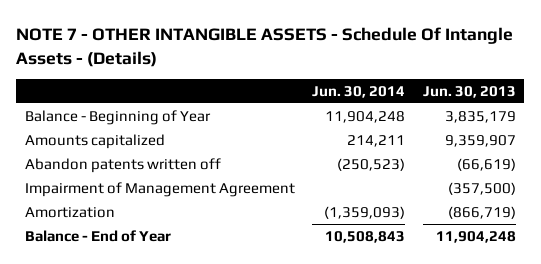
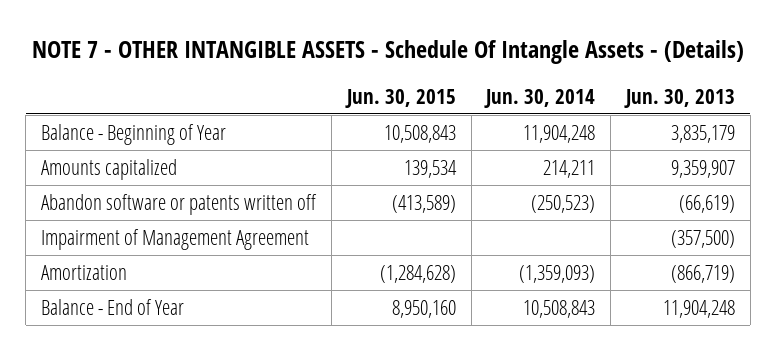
none -> [344,88,456,108] Jun. 30, 2015
[25,157,222,173] Abandon patents written off -> [41,193,318,215] Abandon software or patents written off

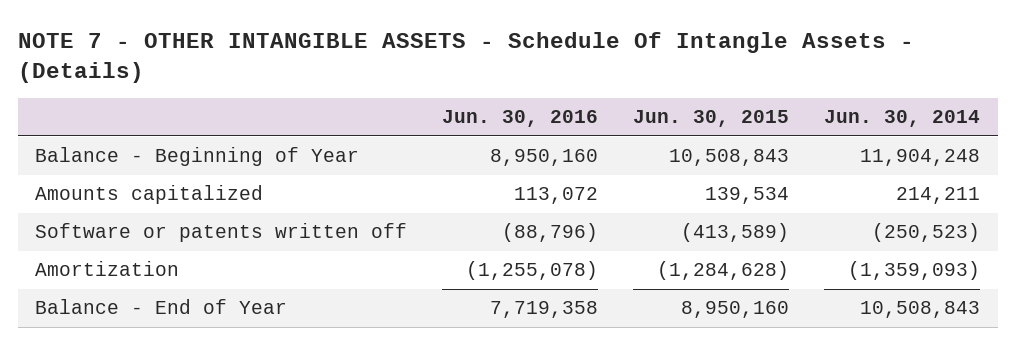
[623,88,735,108] Jun. 30, 2013 -> none
none -> [442,110,599,128] Jun. 30, 2016
[41,228,310,250] Impairment of Management Agreement -> none
[41,193,318,215] Abandon software or patents written off -> [35,223,408,243] Software or patents written off

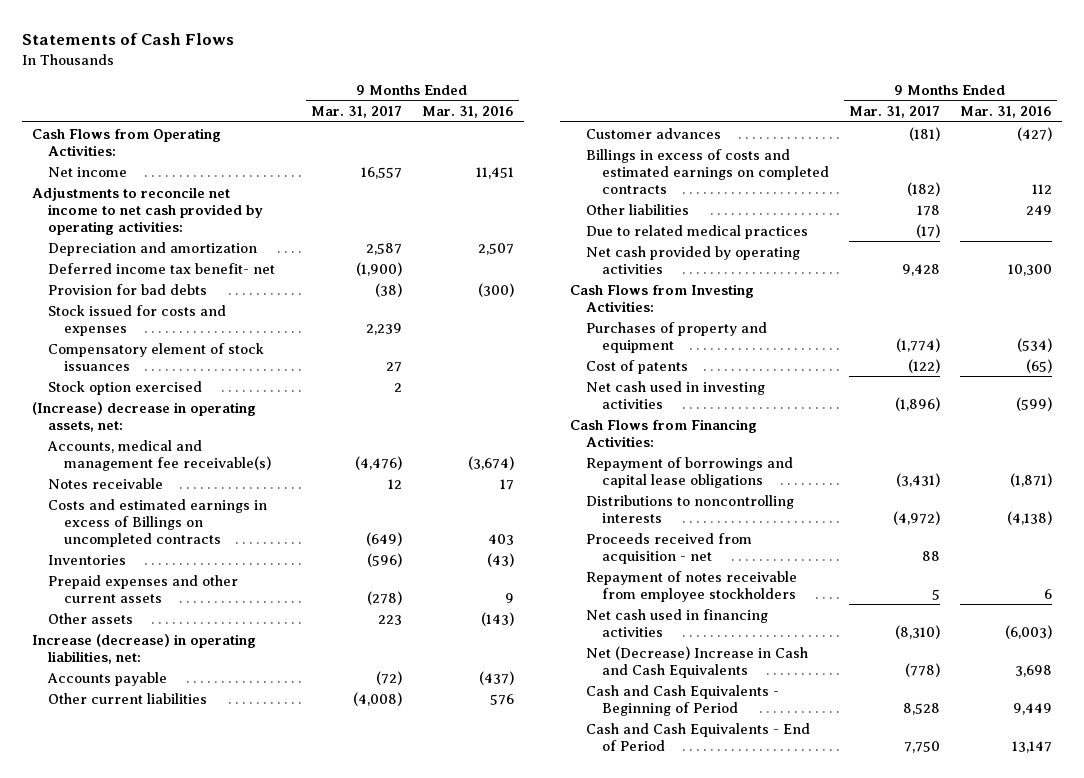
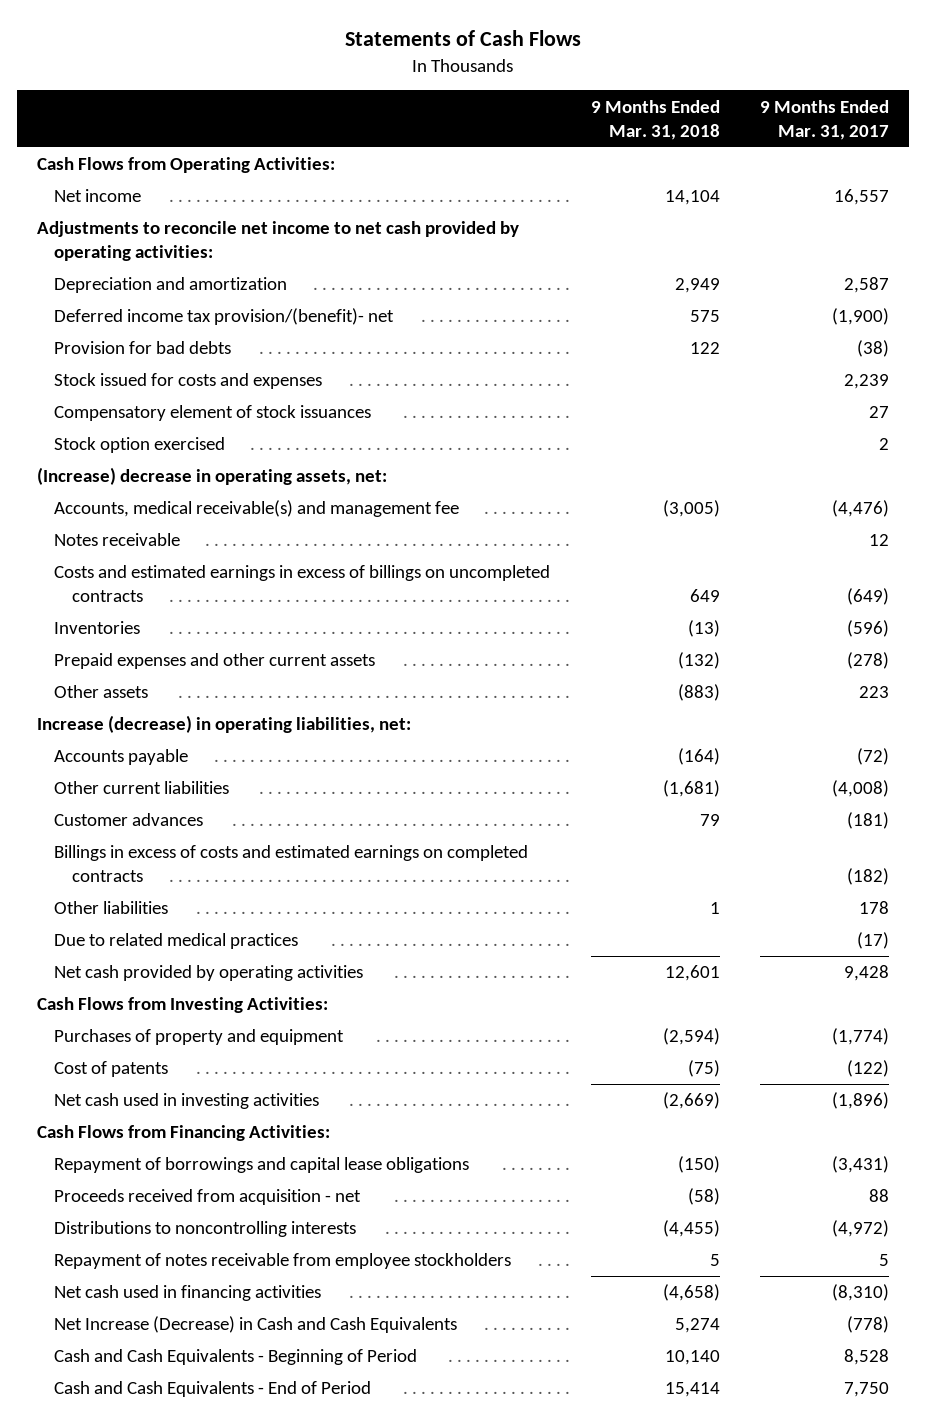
[421,106,514,119] Mar. 31, 2016 -> none
none -> [590,99,720,140] 9 Months Ended Mar. 31, 2018
[47,262,275,274] Deferred income tax benefit- net -> [54,308,395,326] Deferred income tax provision/(benefit)- net
[46,439,271,471] Accounts, medical and management fee receivable(s) -> [54,500,460,518] Accounts, medical receivable(s) and management fee
[47,498,267,547] Costs and estimated earnings in excess of Billings on uncompleted contracts -> [54,565,551,603] Costs and estimated earnings in excess of billings on uncompleted contracts
[586,494,795,523] Distributions to noncontrolling interests -> [54,1221,357,1238] Distributions to noncontrolling interests
[586,645,809,678] Net (Decrease) Increase in Cash and Cash Equivalents -> [54,1316,458,1334] Net Increase (Decrease) in Cash and Cash Equivalents

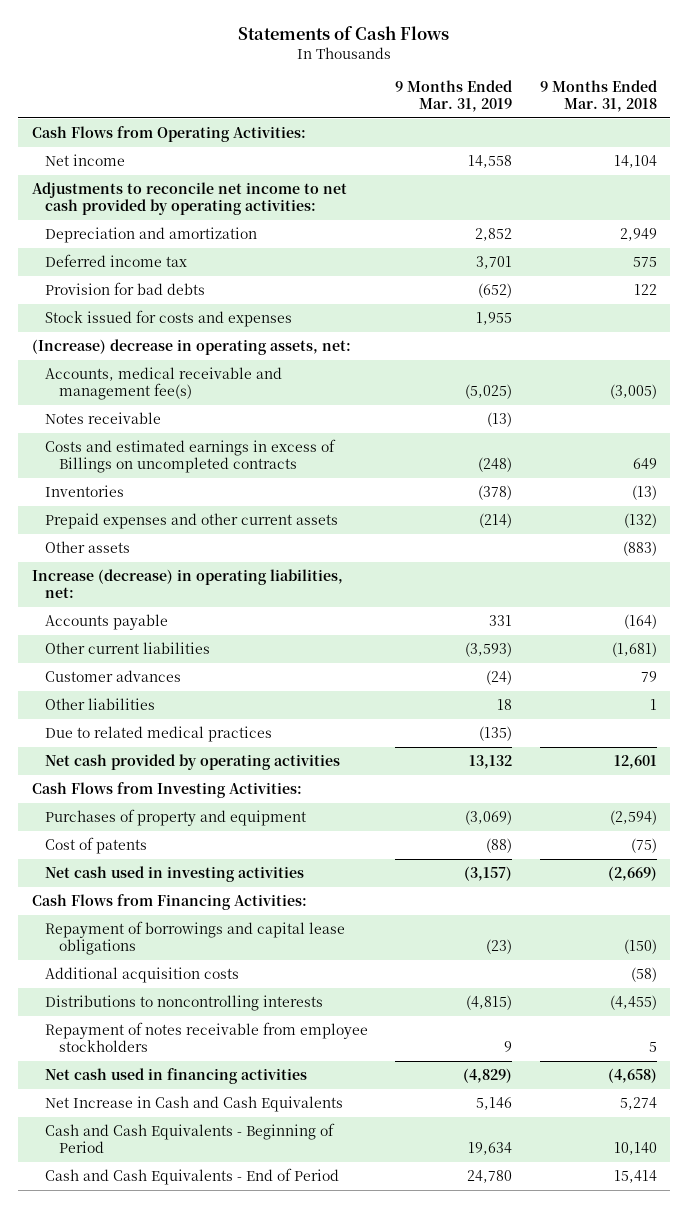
[759,99,889,140] 9 Months Ended Mar. 31, 2017 -> none
none -> [395,80,513,113] 9 Months Ended Mar. 31, 2019
[54,308,395,326] Deferred income tax provision/(benefit)- net -> [45,253,188,267] Deferred income tax
[54,405,372,422] Compensatory element of stock issuances -> none
[54,437,226,454] Stock option exercised -> none
[54,500,460,518] Accounts, medical receivable(s) and management fee -> [45,366,283,400] Accounts, medical receivable and management fee(s)
[54,565,551,603] Costs and estimated earnings in excess of billings on uncompleted contracts -> [45,438,337,473] Costs and estimated earnings in excess of Billings on uncompleted contracts
[54,845,529,883] Billings in excess of costs and estimated earnings on completed contracts -> none
[54,1189,362,1206] Proceeds received from acquisition - net -> [45,966,240,983] Additional acquisition costs
[54,1316,458,1334] Net Increase (Decrease) in Cash and Cash Equivalents -> [45,1095,344,1112] Net Increase in Cash and Cash Equivalents

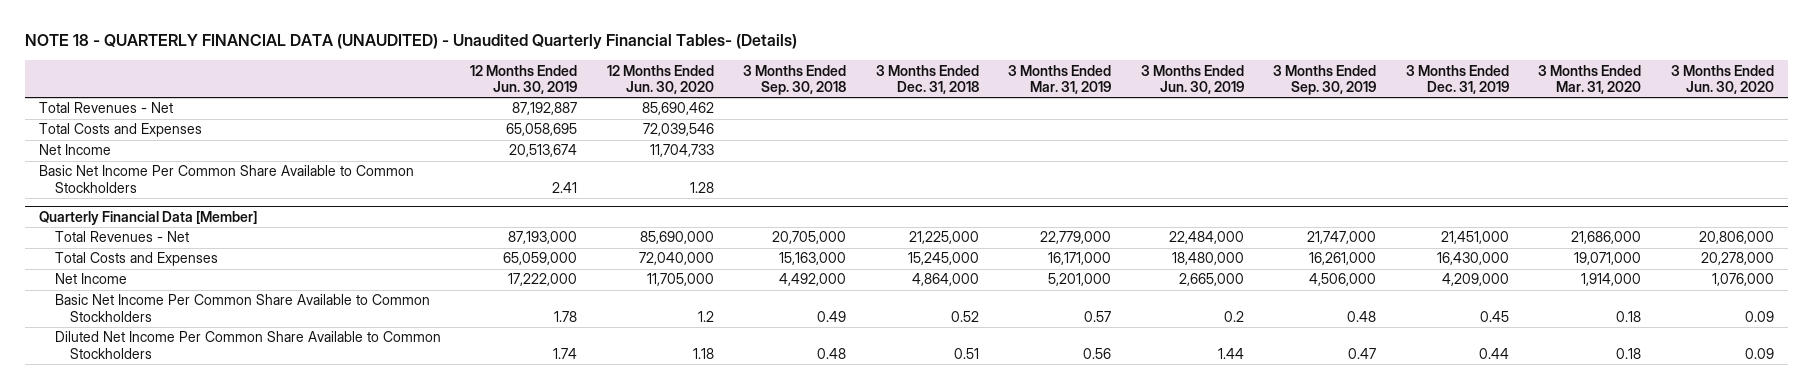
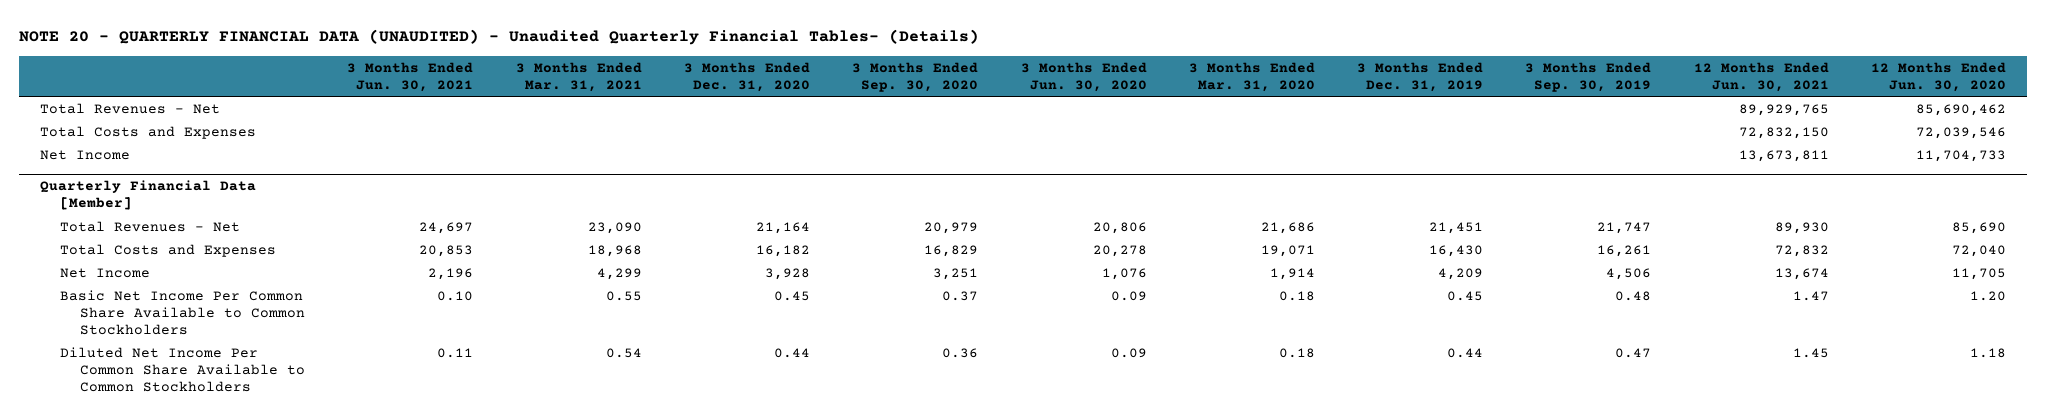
[24,34,797,50] NOTE 18 - QUARTERLY FINANCIAL DATA (UNAUDITED) - Unaudited Quarterly Financial Tables- (Details) -> [18,29,979,46] NOTE 20 - QUARTERLY FINANCIAL DATA (UNAUDITED) - Unaudited Quarterly Financial Tables- (Details)
[470,64,578,94] 12 Months Ended Jun. 30, 2019 -> none
[743,64,847,95] 3 Months Ended Sep. 30, 2018 -> none
[875,64,979,94] 3 Months Ended Dec. 31, 2018 -> none
[1008,64,1112,94] 3 Months Ended Mar. 31, 2019 -> none
[1140,64,1244,94] 3 Months Ended Jun. 30, 2019 -> none
none -> [347,61,474,92] 3 Months Ended Jun. 30, 2021
none -> [515,61,642,92] 3 Months Ended Mar. 31, 2021
none -> [683,61,810,92] 3 Months Ended Dec. 31, 2020
none -> [852,61,979,92] 3 Months Ended Sep. 30, 2020
none -> [1693,61,1829,92] 12 Months Ended Jun. 30, 2021
[39,165,415,193] Basic Net Income Per Common Share Available to Common Stockholders -> none
[639,231,714,245] 85,690,000 -> [1951,221,2006,234] 85,690
[1307,231,1377,245] 21,747,000 -> [1597,221,1652,234] 21,747
[1440,231,1509,245] 21,451,000 -> [1429,221,1484,234] 21,451
[1571,231,1642,245] 21,686,000 -> [1260,221,1315,234] 21,686
[1698,231,1774,245] 20,806,000 -> [1092,221,1147,234] 20,806
[638,252,714,266] 72,040,000 -> [1951,244,2006,257] 72,040
[1309,252,1377,266] 16,261,000 -> [1597,244,1652,257] 16,261
[1436,252,1509,266] 16,430,000 -> [1429,244,1484,257] 16,430
[1574,252,1642,266] 19,071,000 -> [1260,244,1315,257] 19,071
[1700,252,1774,266] 20,278,000 -> [1092,244,1147,257] 20,278
[646,273,714,287] 11,705,000 -> [1951,267,2006,280] 11,705
[1309,273,1377,287] 4,506,000 -> [1606,267,1652,280] 4,506
[1441,273,1509,287] 4,209,000 -> [1438,267,1484,280] 4,209
[1581,273,1642,287] 1,914,000 -> [1269,267,1315,280] 1,914
[1711,273,1774,287] 1,076,000 -> [1101,267,1147,280] 1,076
[697,310,714,322] 1.2 -> [1969,290,2006,301] 1.20

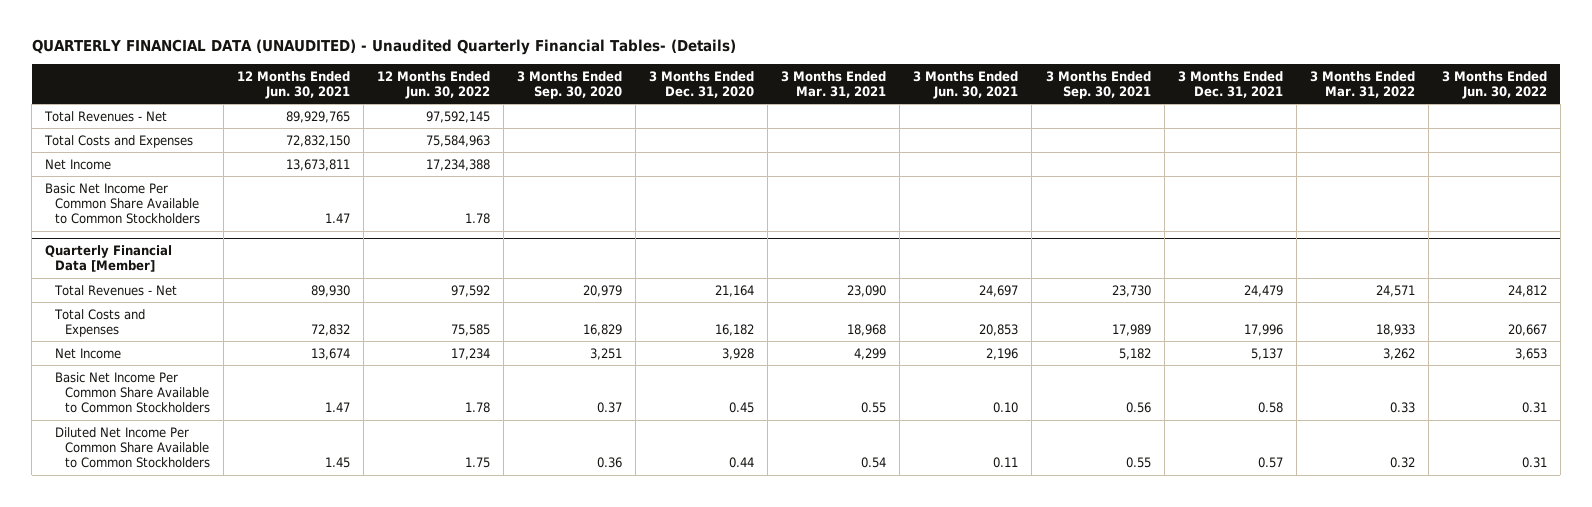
[18,29,979,46] NOTE 20 - QUARTERLY FINANCIAL DATA (UNAUDITED) - Unaudited Quarterly Financial Tables- (Details) -> [31,39,736,56] QUARTERLY FINANCIAL DATA (UNAUDITED) - Unaudited Quarterly Financial Tables- (Details)
[1020,61,1147,92] 3 Months Ended Jun. 30, 2020 -> none
[1188,61,1315,92] 3 Months Ended Mar. 31, 2020 -> none
[1357,61,1484,92] 3 Months Ended Dec. 31, 2019 -> none
[1525,61,1652,92] 3 Months Ended Sep. 30, 2019 -> none
[1870,61,2006,92] 12 Months Ended Jun. 30, 2020 -> none
none -> [377,70,491,99] 12 Months Ended Jun. 30, 2022
none -> [1045,70,1151,99] 3 Months Ended Sep. 30, 2021
none -> [1177,70,1283,98] 3 Months Ended Dec. 31, 2021
none -> [1309,70,1415,98] 3 Months Ended Mar. 31, 2022
none -> [1441,70,1547,99] 3 Months Ended Jun. 30, 2022
none -> [45,182,201,225] Basic Net Income Per Common Share Available to Common Stockholders

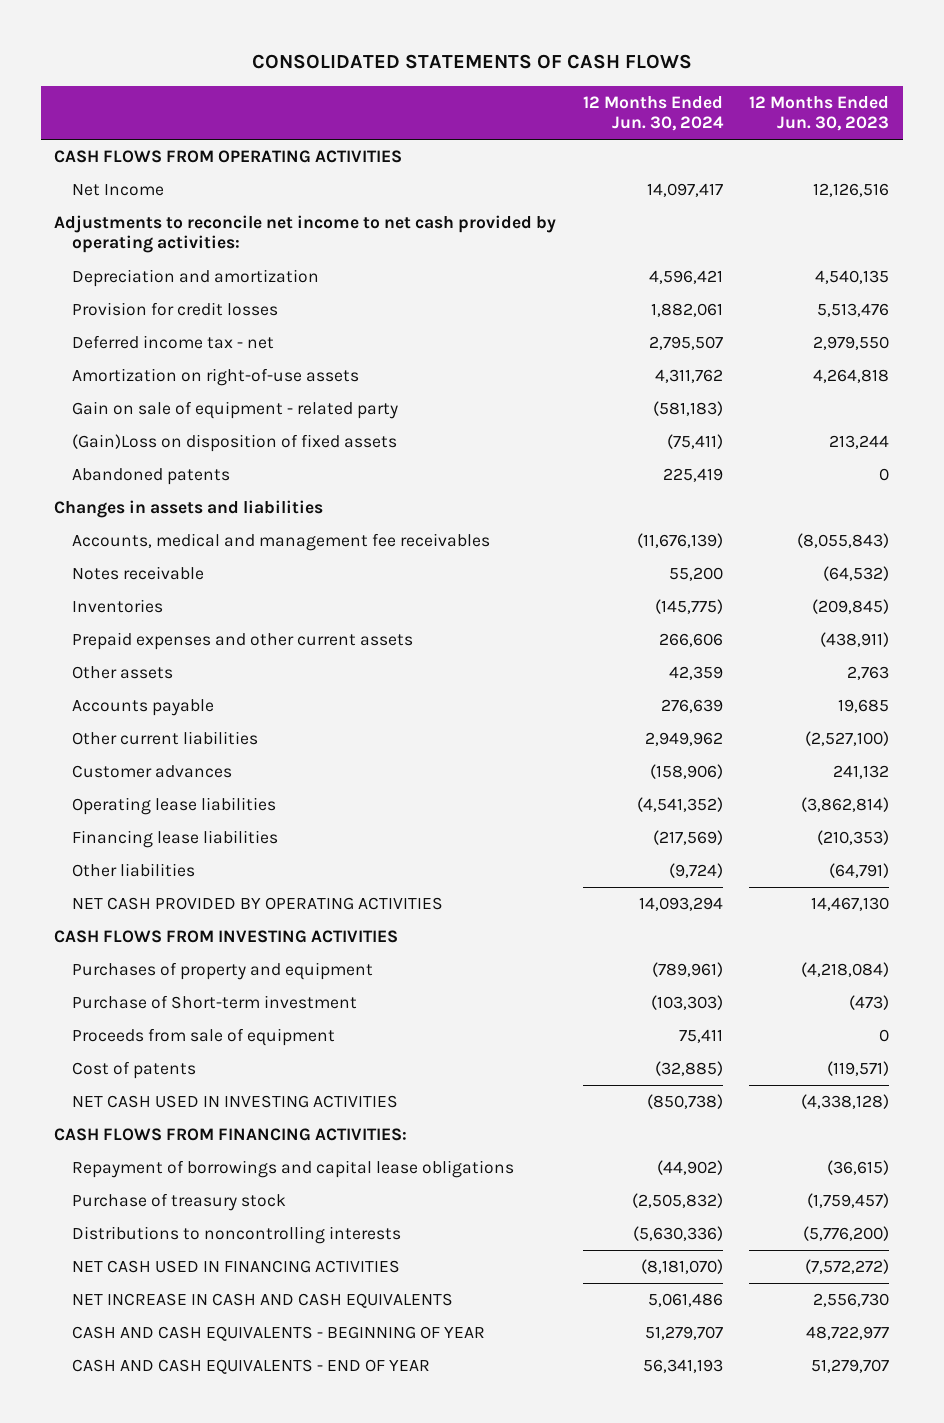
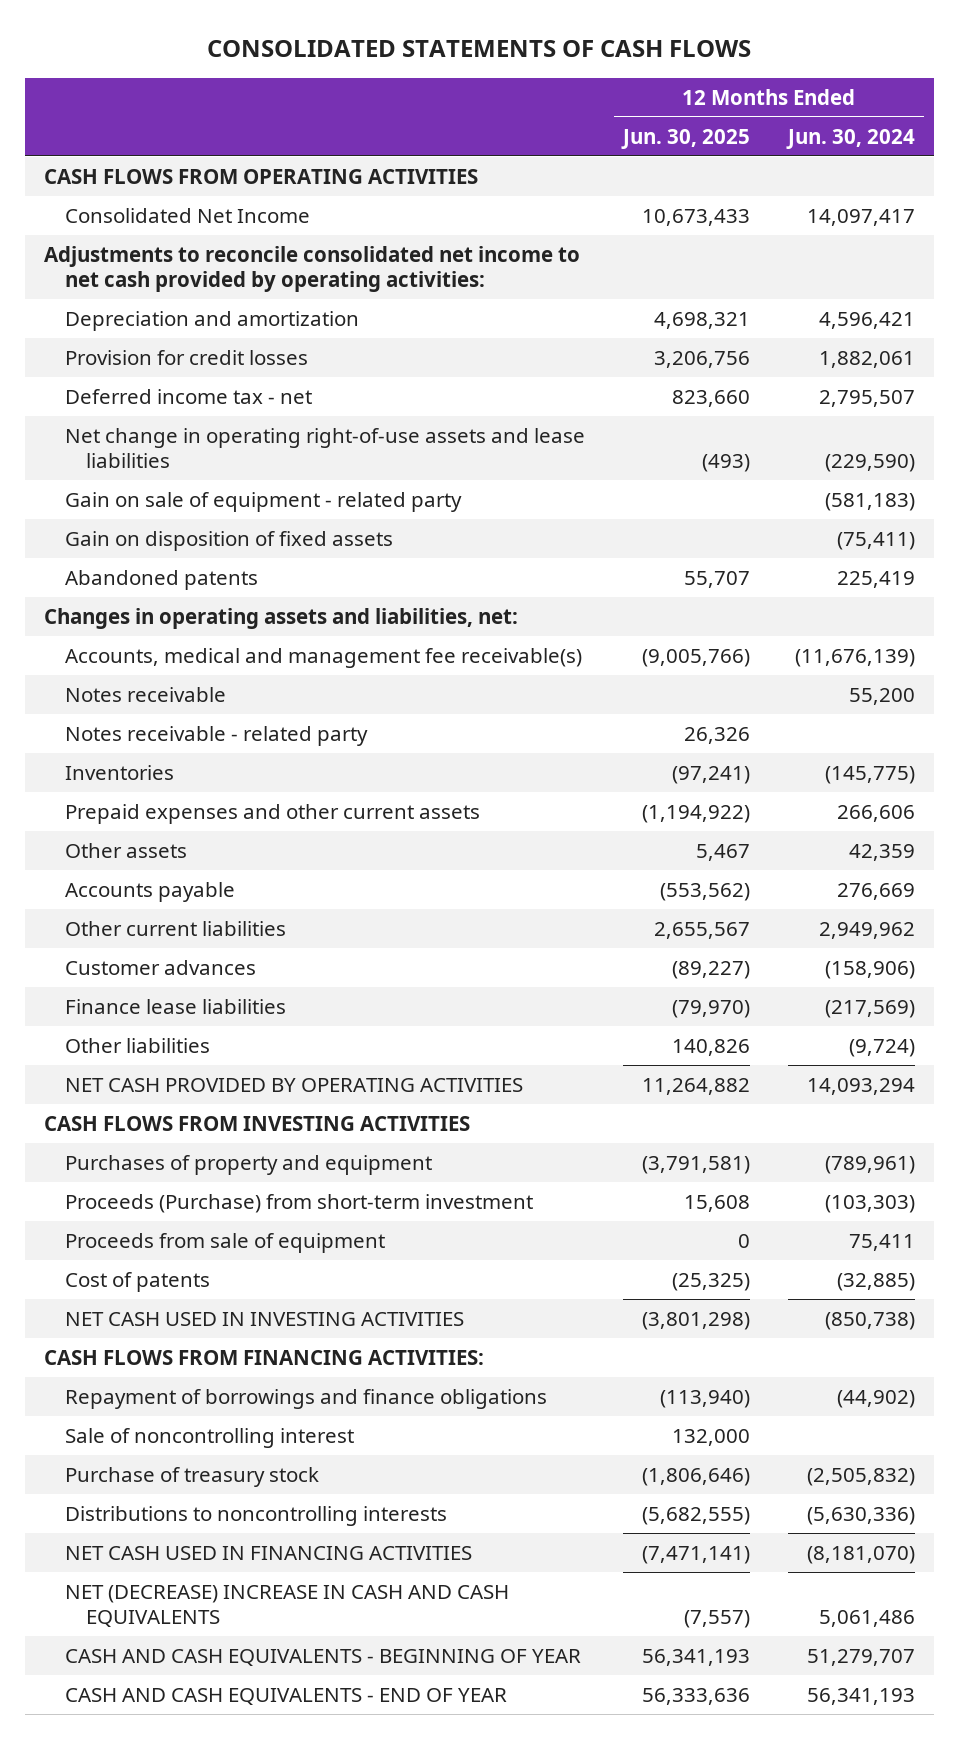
[749,95,890,131] 12 Months Ended Jun. 30, 2023 -> none
none -> [621,128,751,149] Jun. 30, 2025
[71,184,164,197] Net Income -> [65,207,311,223] Consolidated Net Income
[54,215,557,254] Adjustments to reconcile net income to net cash provided by operating activities: -> [44,245,581,292] Adjustments to reconcile consolidated net income to net cash provided by operating activities:
[71,368,359,387] Amortization on right-of-use assets -> none
none -> [65,427,586,468] Net change in operating right-of-use assets and lease liabilities
[71,434,397,453] (Gain)Loss on disposition of fixed assets -> [65,530,394,551] Gain on disposition of fixed assets
[54,500,324,519] Changes in assets and liabilities -> [44,607,519,629] Changes in operating assets and liabilities, net:
[71,533,490,552] Accounts, medical and management fee receivables -> [65,647,583,668] Accounts, medical and management fee receivable(s)
none -> [65,725,369,746] Notes receivable - related party
[660,699,723,714] 276,639 -> [836,882,915,900] 276,669
[71,797,276,816] Operating lease liabilities -> none
[71,830,278,849] Financing lease liabilities -> [65,998,287,1014] Finance lease liabilities
[71,995,357,1010] Purchase of Short-term investment -> [65,1193,534,1213] Proceeds (Purchase) from short-term investment
[71,1160,514,1179] Repayment of borrowings and capital lease obligations -> [65,1388,548,1409] Repayment of borrowings and finance obligations
none -> [65,1427,355,1448] Sale of noncontrolling interest
[71,1293,453,1309] NET INCREASE IN CASH AND CASH EQUIVALENTS -> [65,1584,510,1627] NET (DECREASE) INCREASE IN CASH AND CASH EQUIVALENTS

